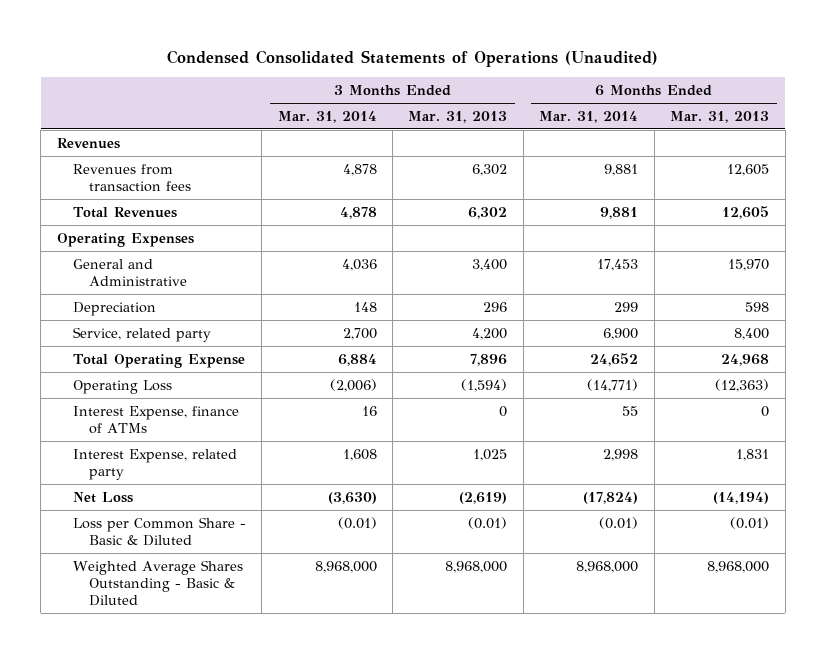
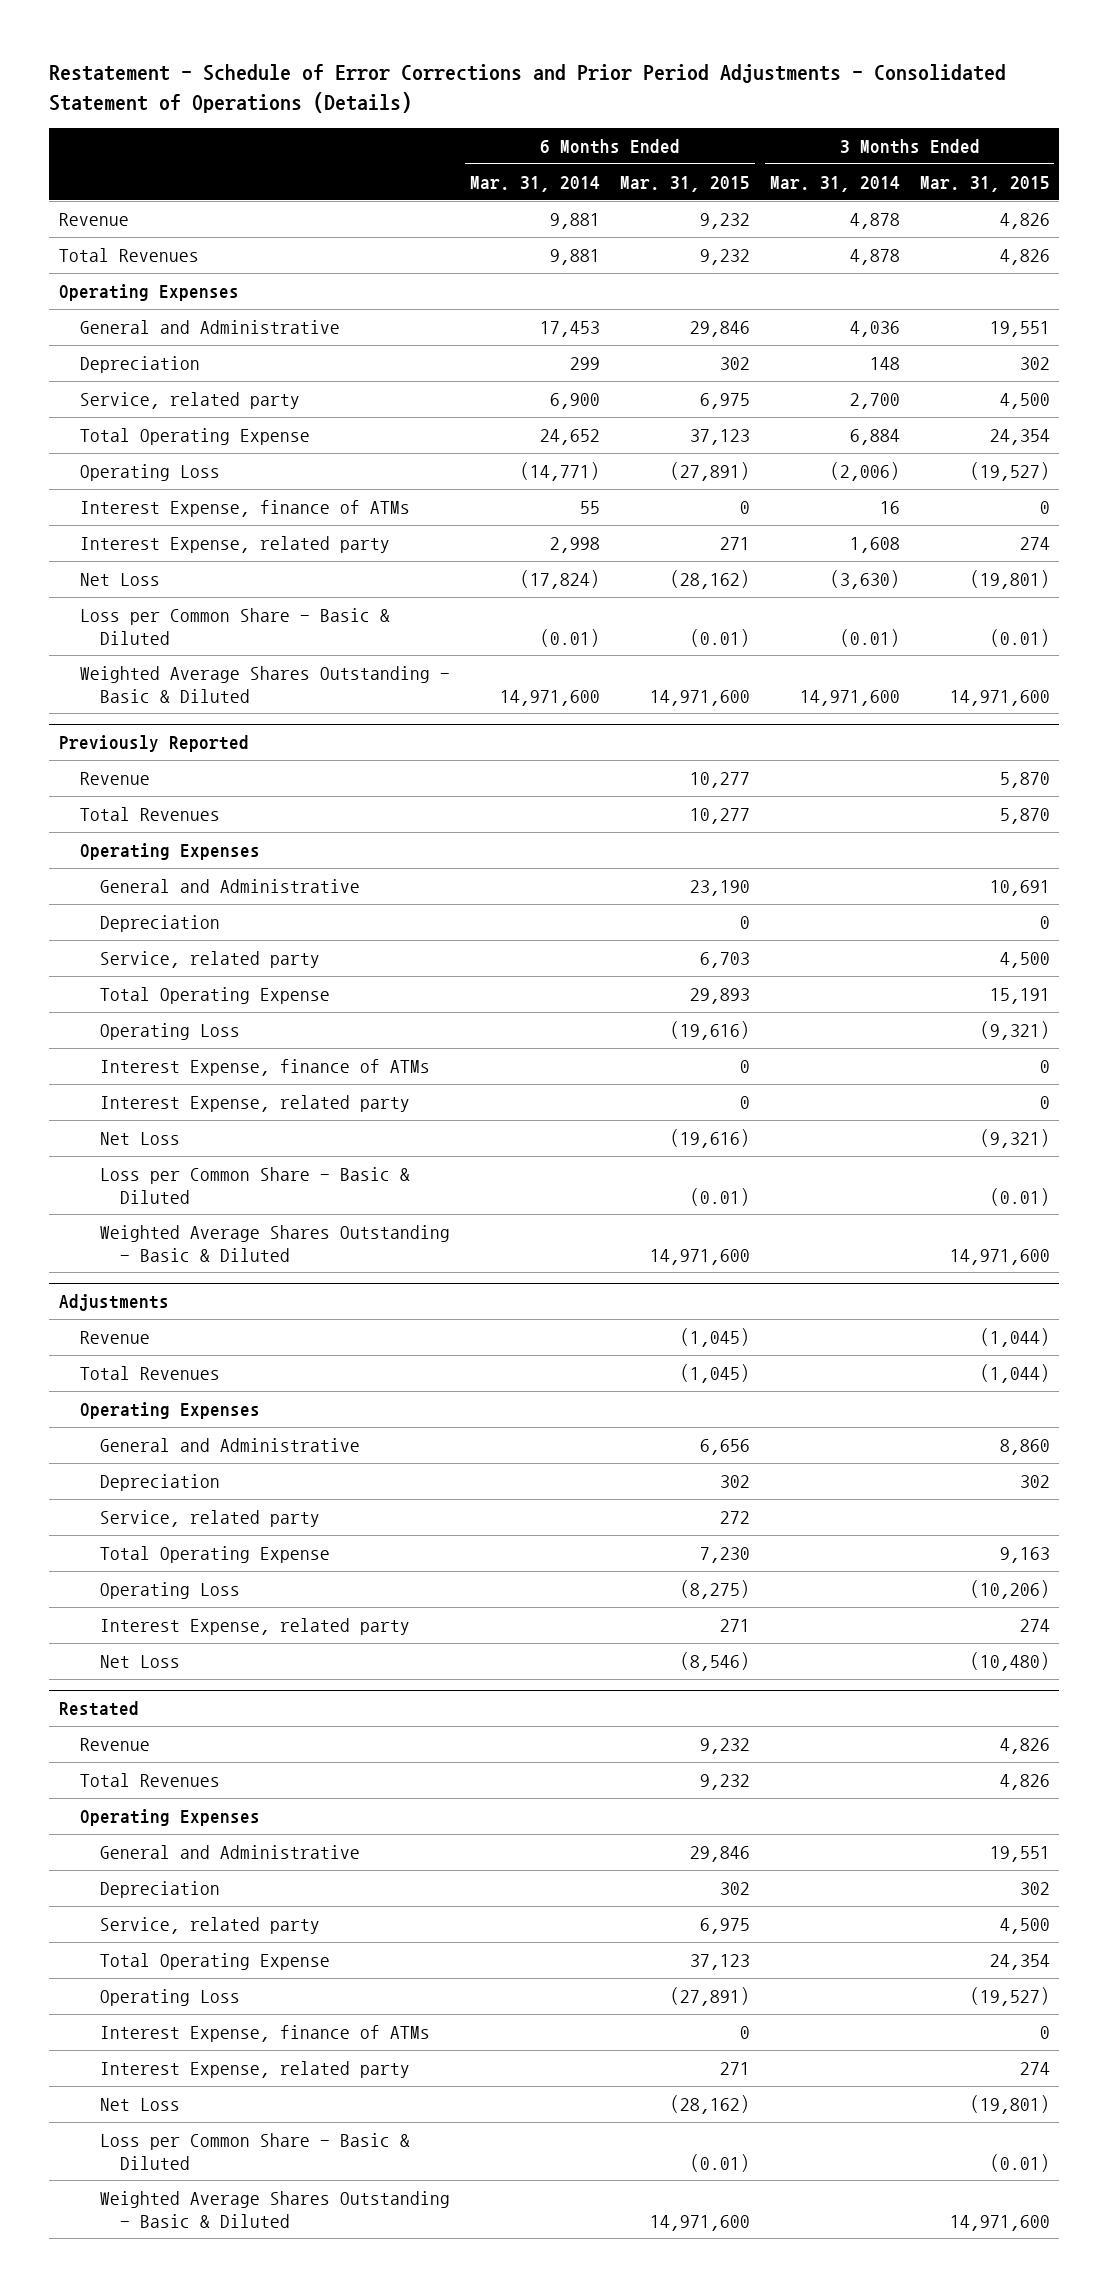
[166,50,658,68] Condensed Consolidated Statements of Operations (Unaudited) -> [49,63,1007,113] Restatement - Schedule of Error Corrections and Prior Period Adjustments - Consolidated Statement of Operations (Details)
[408,110,508,123] Mar. 31, 2013 -> none
[670,110,770,123] Mar. 31, 2013 -> none
none -> [619,175,750,192] Mar. 31, 2015
none -> [919,175,1050,192] Mar. 31, 2015
[56,137,120,149] Revenues -> none
[72,163,192,192] Revenues from transaction fees -> [59,213,130,227] Revenue
[314,560,377,573] 8,968,000 -> [799,689,900,706] 14,971,600
[576,560,639,573] 8,968,000 -> [499,689,600,706] 14,971,600
none -> [59,735,250,753] Previously Reported
none -> [79,772,150,786] Revenue
none -> [79,807,220,822] Total Revenues
none -> [79,843,260,861] Operating Expenses
none -> [99,879,360,894] General and Administrative
none -> [99,915,220,933] Depreciation
none -> [99,951,320,969] Service, related party
none -> [99,987,330,1005] Total Operating Expense
none -> [99,1023,240,1041] Operating Loss
none -> [99,1059,430,1077] Interest Expense, finance of ATMs
none -> [99,1095,410,1113] Interest Expense, related party
none -> [99,1132,180,1146] Net Loss
none -> [99,1167,410,1204] Loss per Common Share - Basic & Diluted
none -> [99,1225,450,1262] Weighted Average Shares Outstanding - Basic & Diluted
none -> [59,1294,170,1312] Adjustments
none -> [79,1331,150,1345] Revenue
none -> [79,1366,220,1381] Total Revenues
none -> [79,1402,260,1420] Operating Expenses
none -> [99,1438,360,1453] General and Administrative
none -> [99,1474,220,1492] Depreciation
none -> [99,1510,320,1528] Service, related party
none -> [99,1546,330,1564] Total Operating Expense
none -> [99,1582,240,1600] Operating Loss
none -> [99,1618,410,1636] Interest Expense, related party
none -> [99,1655,180,1669] Net Loss
none -> [59,1701,140,1717] Restated
none -> [79,1738,150,1752] Revenue
none -> [79,1773,220,1788] Total Revenues
none -> [79,1809,260,1827] Operating Expenses
none -> [99,1845,360,1860] General and Administrative
none -> [99,1881,220,1899] Depreciation
none -> [99,1917,320,1935] Service, related party
none -> [99,1953,330,1971] Total Operating Expense
none -> [99,1989,240,2007] Operating Loss
none -> [99,2025,430,2043] Interest Expense, finance of ATMs
none -> [99,2061,410,2079] Interest Expense, related party
none -> [99,2098,180,2112] Net Loss
none -> [99,2133,410,2170] Loss per Common Share - Basic & Diluted
none -> [99,2191,450,2228] Weighted Average Shares Outstanding - Basic & Diluted

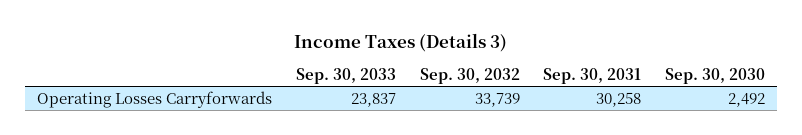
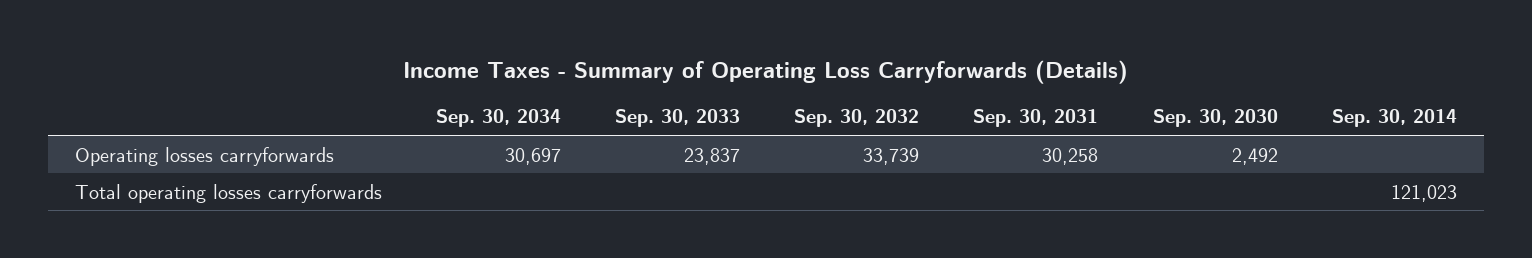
[294,32,508,52] Income Taxes (Details 3) -> [402,60,1128,85] Income Taxes - Summary of Operating Loss Carryforwards (Details)
none -> [436,109,562,128] Sep. 30, 2034
none -> [1331,109,1457,128] Sep. 30, 2014
[36,91,272,109] Operating Losses Carryforwards -> [75,146,335,166] Operating losses carryforwards
none -> [75,183,383,203] Total operating losses carryforwards

